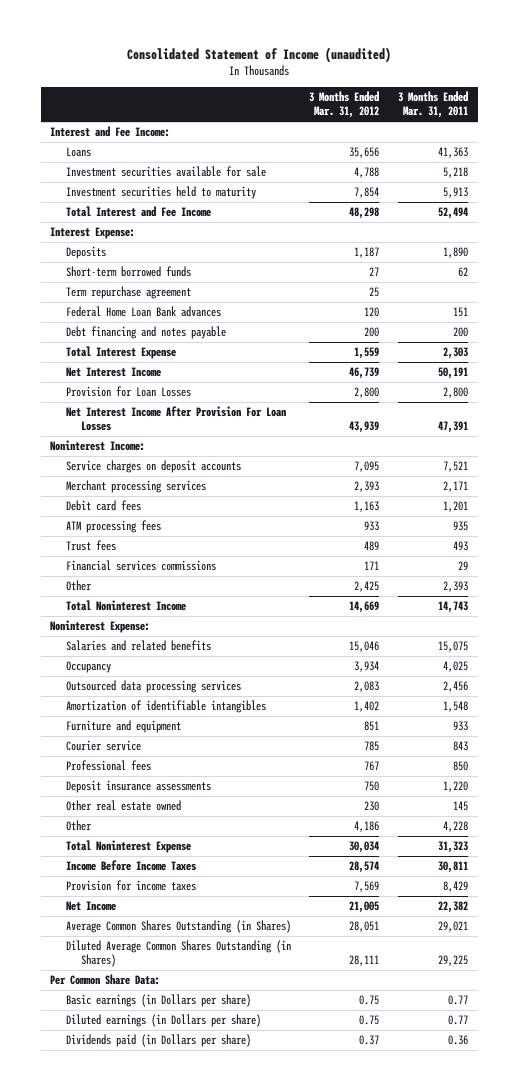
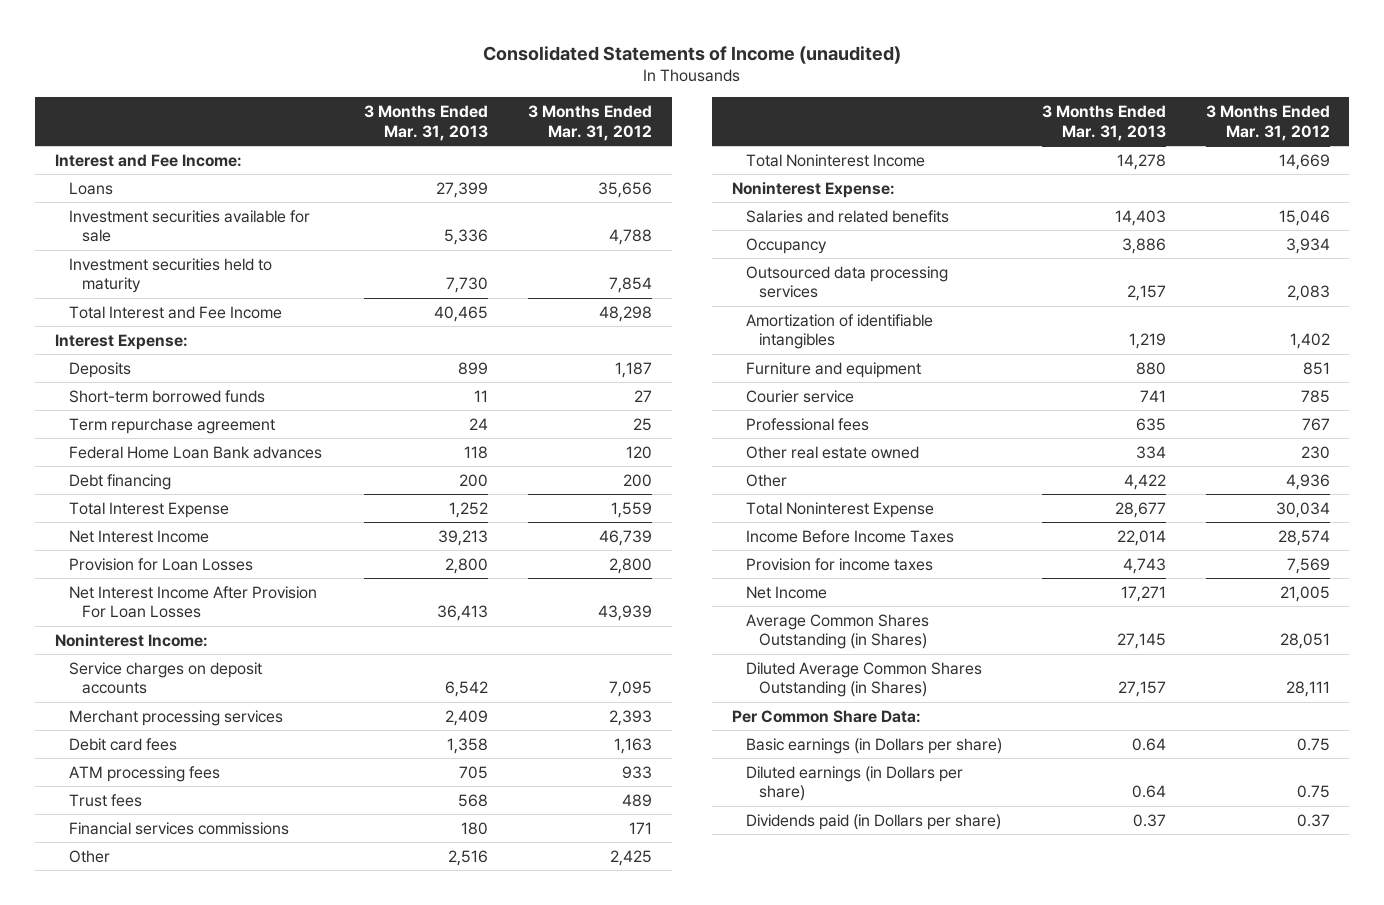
[127,47,392,64] Consolidated Statement of Income (unaudited) -> [483,45,902,64] Consolidated Statements of Income (unaudited)
[398,91,469,119] 3 Months Ended Mar. 31, 2011 -> none
none -> [364,105,489,141] 3 Months Ended Mar. 31, 2013
[65,326,226,340] Debt financing and notes payable -> [68,473,171,490] Debt financing
[65,780,211,794] Deposit insurance assessments -> none
[354,821,380,833] 4,186 -> [1285,473,1330,490] 4,936

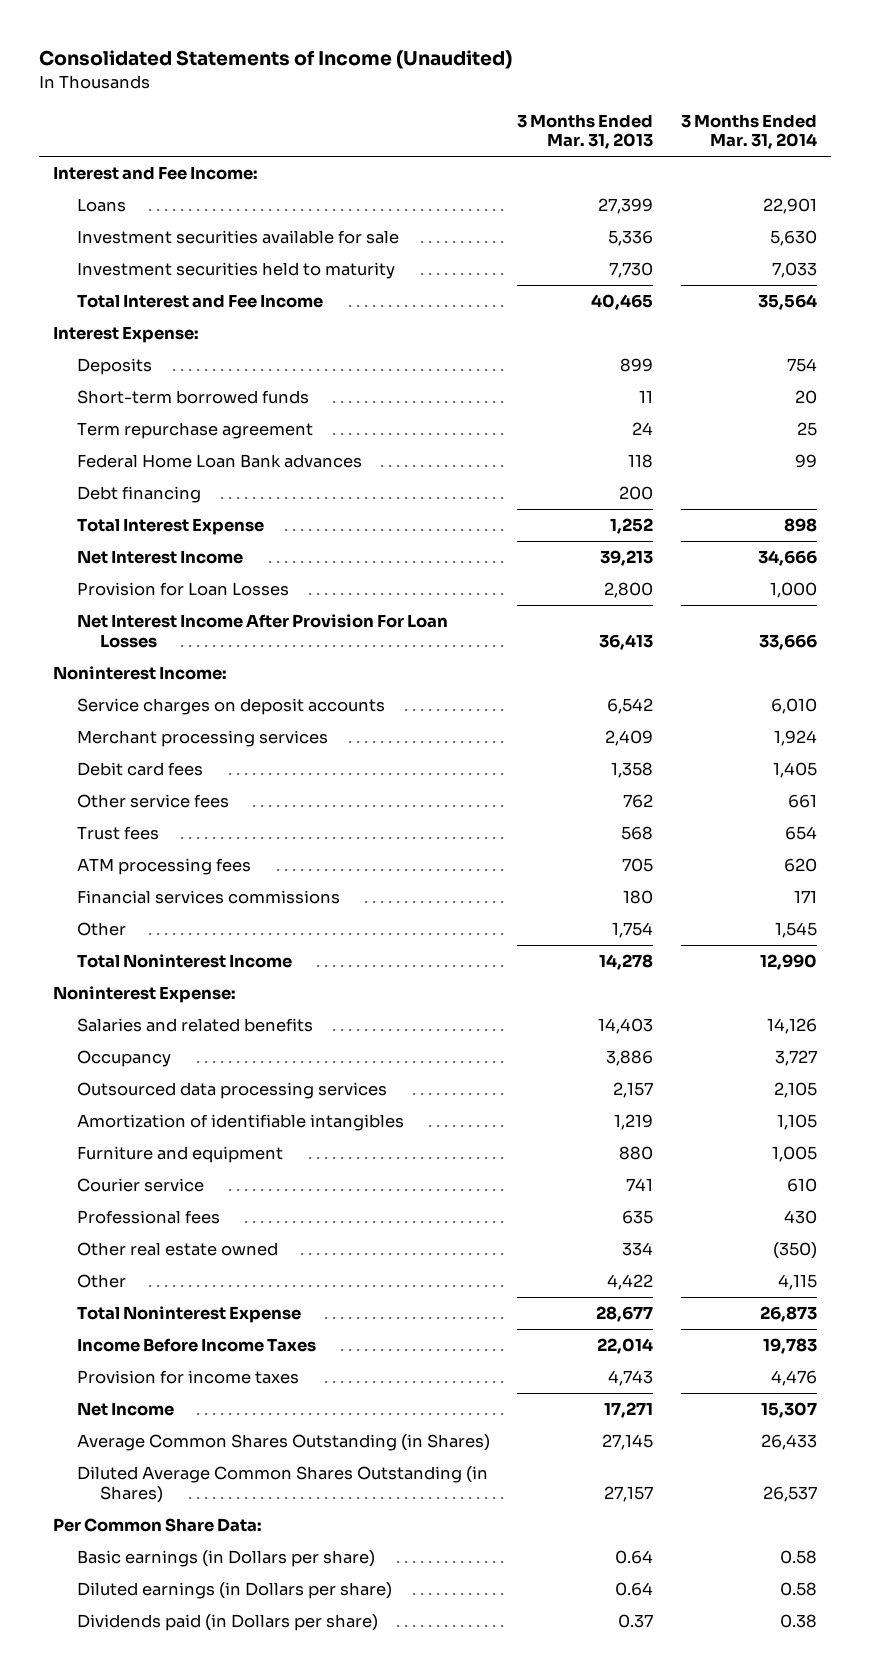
[483,45,902,64] Consolidated Statements of Income (unaudited) -> [39,50,513,70] Consolidated Statements of Income (Unaudited)
[528,105,653,141] 3 Months Ended Mar. 31, 2012 -> none
none -> [681,113,818,150] 3 Months Ended Mar. 31, 2014
none -> [76,794,229,809] Other service fees
[68,765,220,782] ATM processing fees -> [76,858,251,876] ATM processing fees
[448,849,489,866] 2,516 -> [612,922,654,939] 1,754

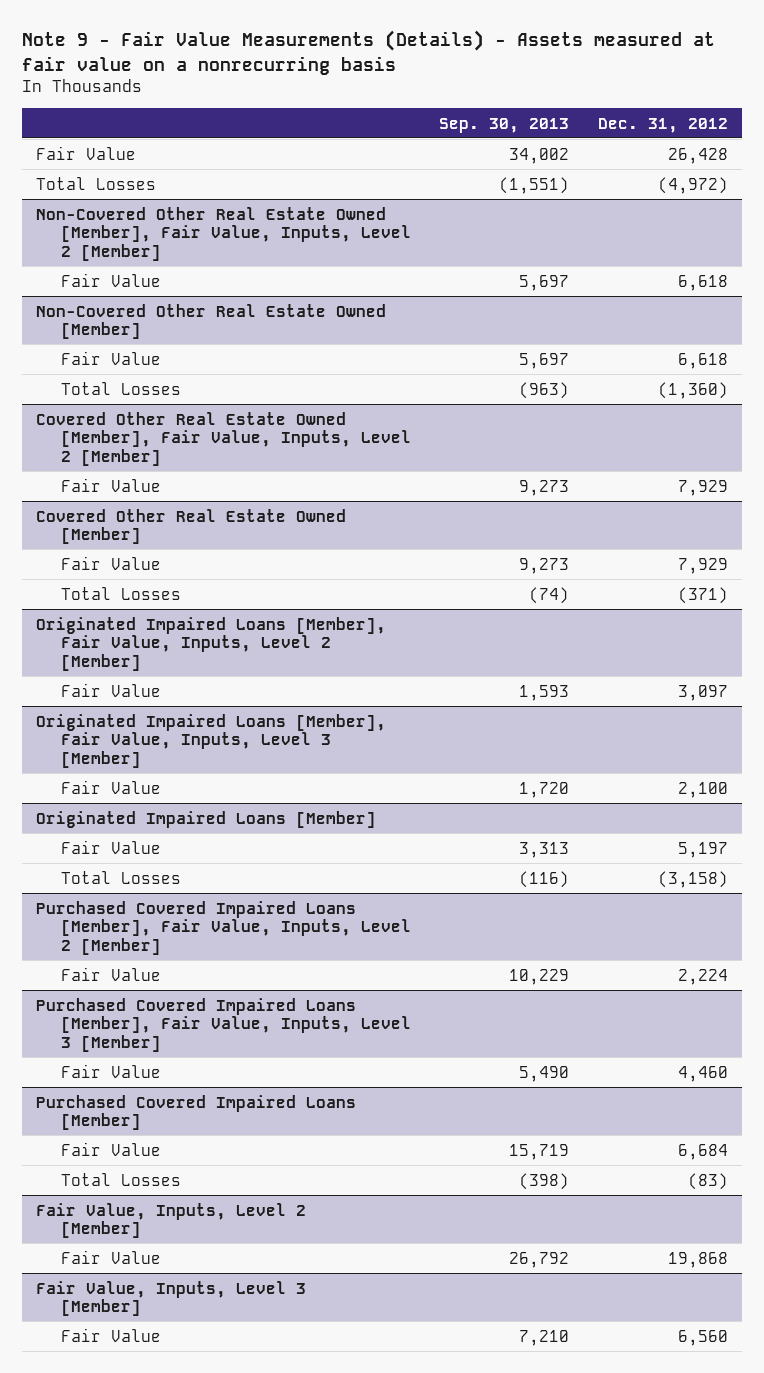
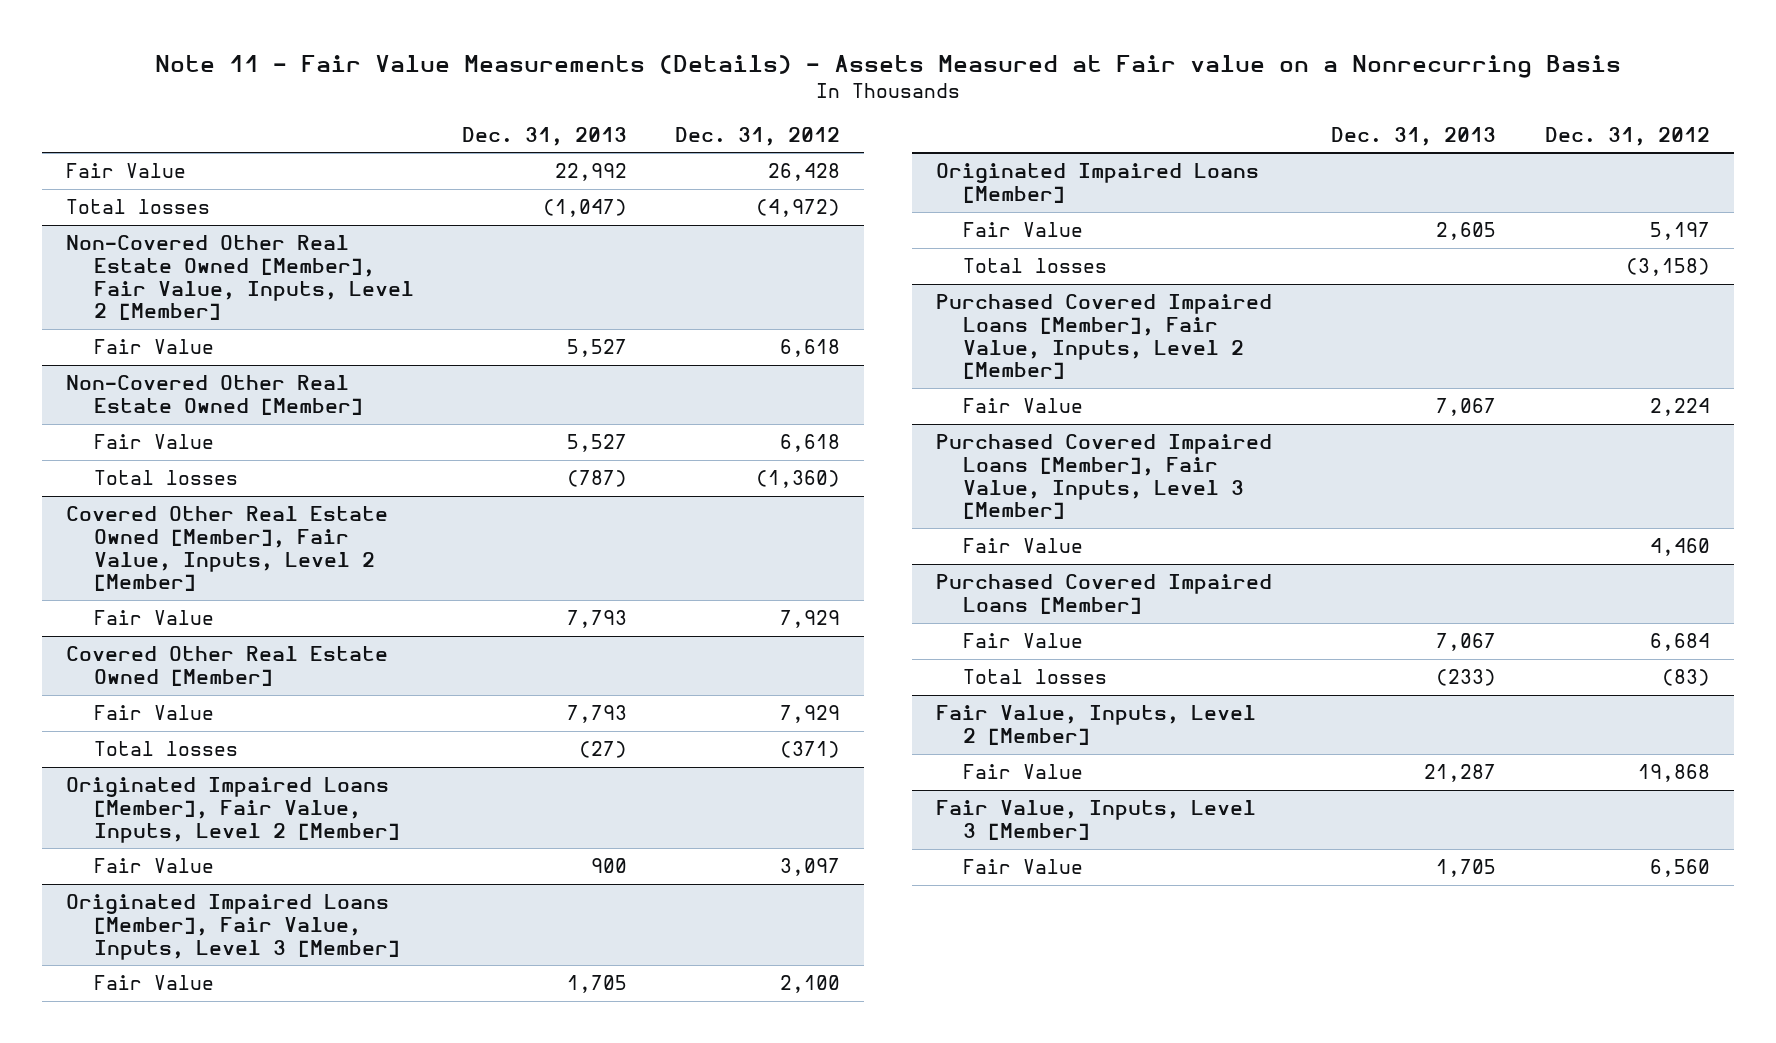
[21,30,715,75] Note 9 - Fair Value Measurements (Details) - Assets measured at fair value on a nonrecurring basis -> [155,54,1622,78] Note 11 - Fair Value Measurements (Details) - Assets Measured at Fair value on a Nonrecurring Basis
[439,117,570,133] Sep. 30, 2013 -> none
none -> [461,126,627,146] Dec. 31, 2013
[35,176,156,190] Total Losses -> [66,199,211,215] Total losses
[60,381,181,395] Total Losses -> [93,470,238,486] Total losses
[60,586,181,600] Total Losses -> [93,741,238,757] Total losses
[60,870,181,884] Total Losses -> [962,258,1107,274] Total losses
[60,1172,181,1186] Total Losses -> [962,669,1107,685] Total losses

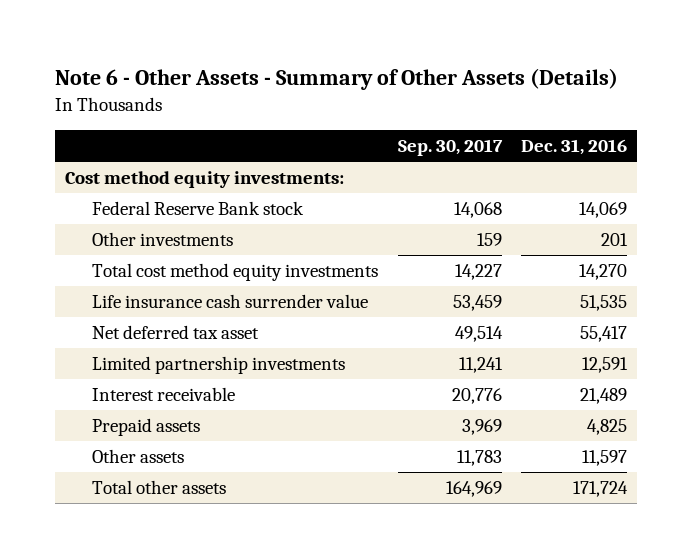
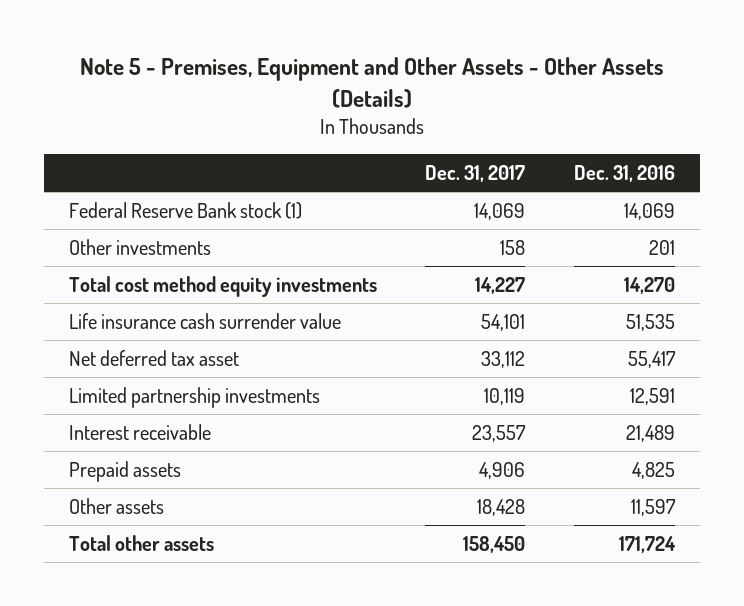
[54,67,618,90] Note 6 - Other Assets - Summary of Other Assets (Details) -> [79,57,664,108] Note 5 - Premises, Equipment and Other Assets - Other Assets (Details)
[397,139,503,157] Sep. 30, 2017 -> none
none -> [425,165,526,183] Dec. 31, 2017
[64,171,344,189] Cost method equity investments: -> none
[91,201,304,216] Federal Reserve Bank stock -> [68,201,302,219] Federal Reserve Bank stock (1)

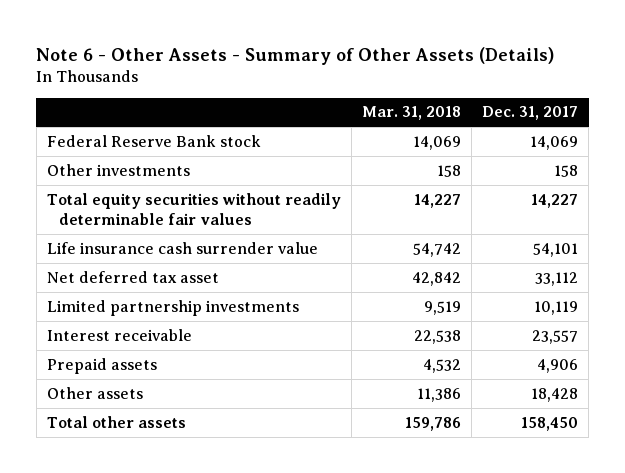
[79,57,664,108] Note 5 - Premises, Equipment and Other Assets - Other Assets (Details) -> [36,46,555,65] Note 6 - Other Assets - Summary of Other Assets (Details)
[574,165,676,183] Dec. 31, 2016 -> none
none -> [361,106,461,121] Mar. 31, 2018
[68,201,302,219] Federal Reserve Bank stock (1) -> [46,134,261,147] Federal Reserve Bank stock
[68,275,377,297] Total cost method equity investments -> [46,192,341,226] Total equity securities without readily determinable fair values

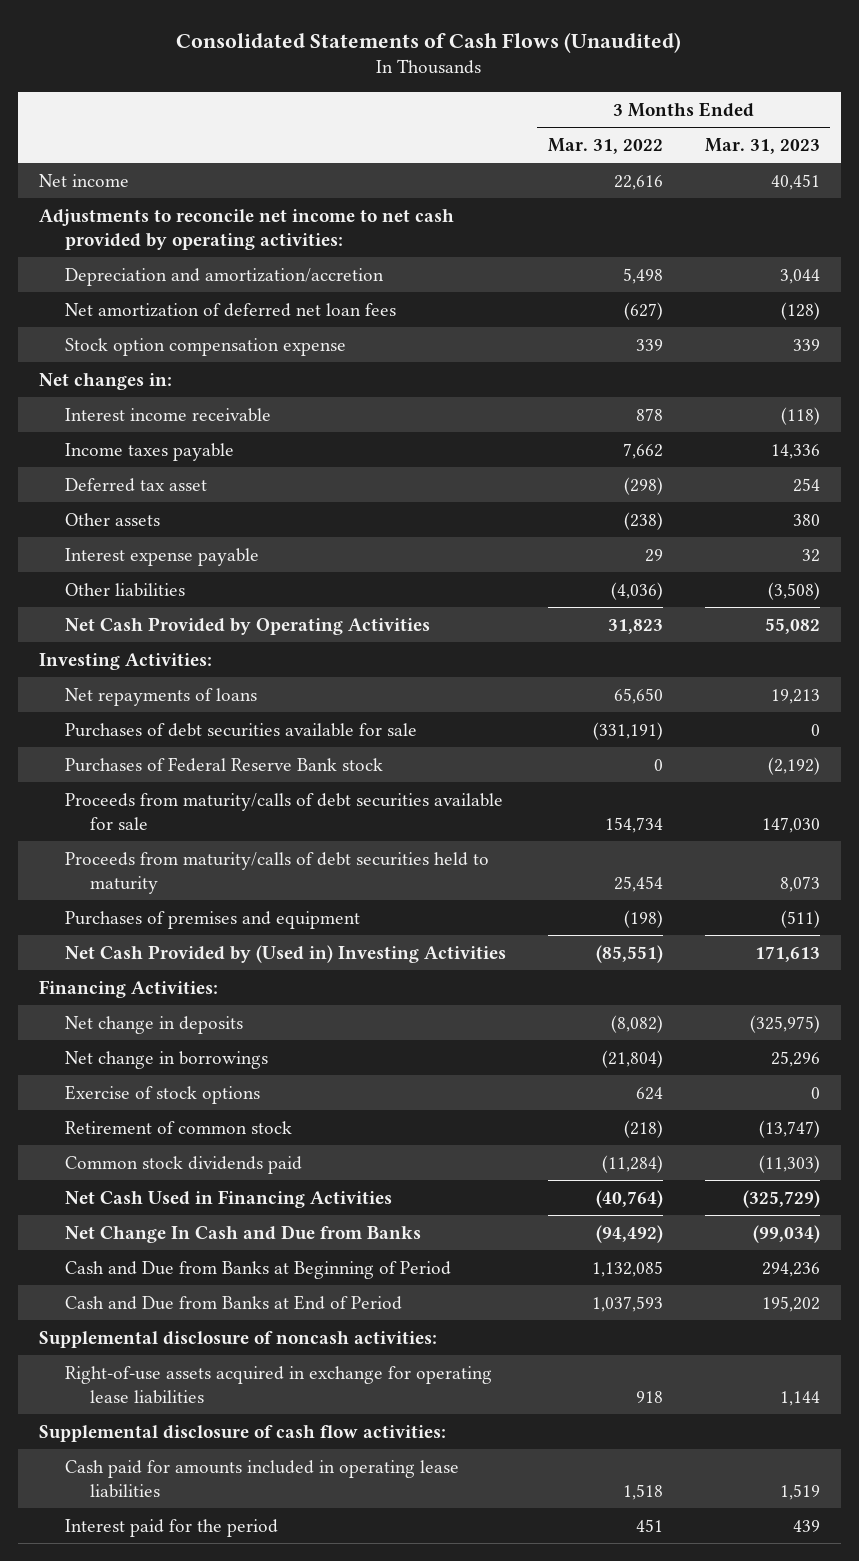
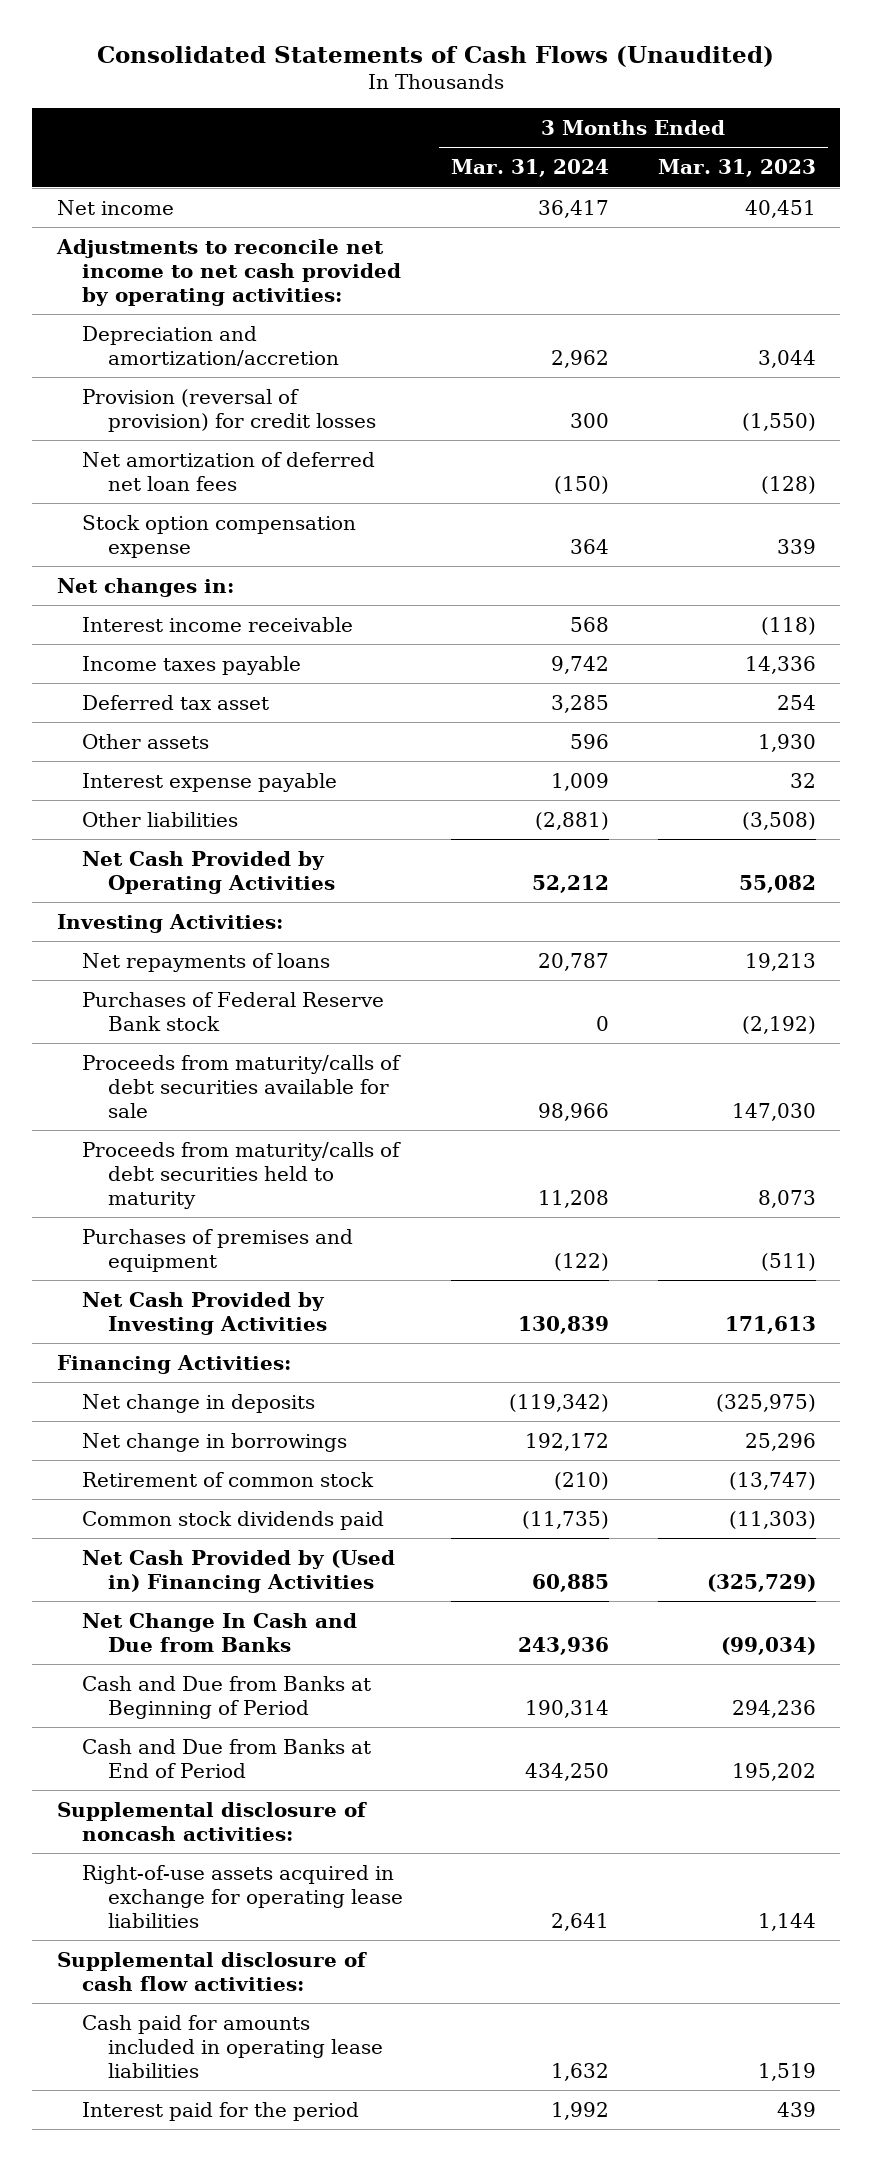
[547,137,663,154] Mar. 31, 2022 -> none
none -> [451,159,610,178] Mar. 31, 2024
none -> [82,388,376,432] Provision (reversal of provision) for credit losses
[792,513,820,526] 380 -> [757,733,816,752] 1,930
[64,722,417,737] Purchases of debt securities available for sale -> none
[64,944,506,963] Net Cash Provided by (Used in) Investing Activities -> [82,1291,327,1335] Net Cash Provided by Investing Activities
[64,1084,260,1104] Exercise of stock options -> none
[64,1189,392,1208] Net Cash Used in Financing Activities -> [82,1549,396,1593] Net Cash Provided by (Used in) Financing Activities

